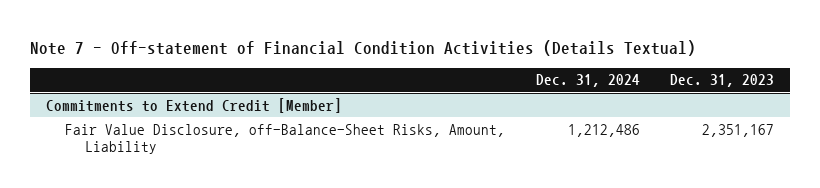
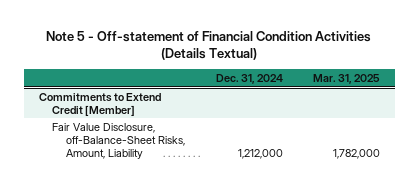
[30,40,697,57] Note 7 - Off-statement of Financial Condition Activities (Details Textual) -> [46,30,372,61] Note 5 - Off-statement of Financial Condition Activities (Details Textual)
[670,74,775,88] Dec. 31, 2023 -> none
none -> [312,73,380,84] Mar. 31, 2025
[567,123,640,137] 1,212,486 -> [237,148,283,159] 1,212,000

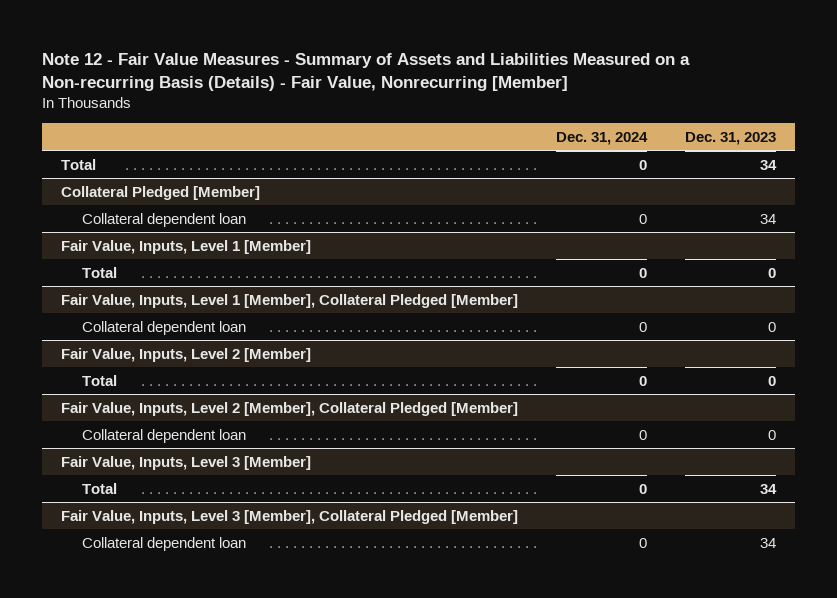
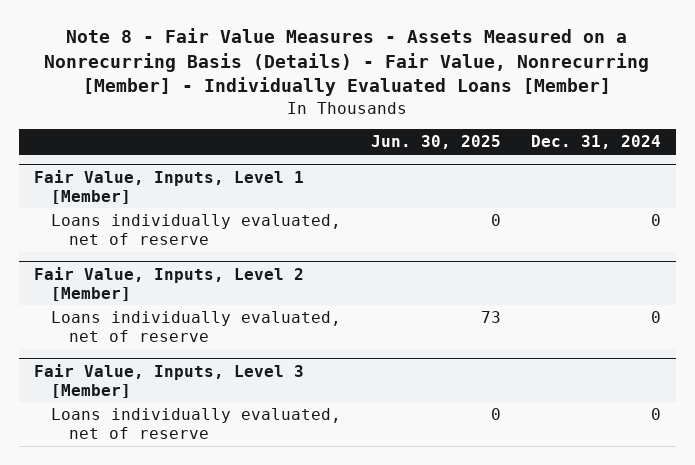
[42,53,691,92] Note 12 - Fair Value Measures - Summary of Assets and Liabilities Measured on a Non-recurring Basis (Details) - Fair Value, Nonrecurring [Member] -> [44,28,650,97] Note 8 - Fair Value Measures - Assets Measured on a Nonrecurring Basis (Details) - Fair Value, Nonrecurring [Member] - Individually Evaluated Loans [Member]
[684,131,776,145] Dec. 31, 2023 -> none
none -> [371,135,502,150] Jun. 30, 2025
[61,158,97,170] Total -> none
[61,185,261,200] Collateral Pledged [Member] -> none
[81,212,246,227] Collateral dependent loan -> none
[61,293,519,308] Fair Value, Inputs, Level 1 [Member], Collateral Pledged [Member] -> none
[81,320,246,335] Collateral dependent loan -> none
[81,266,117,278] Total -> [51,214,342,246] Loans individually evaluated, net of reserve
[61,401,519,416] Fair Value, Inputs, Level 2 [Member], Collateral Pledged [Member] -> none
[81,428,246,443] Collateral dependent loan -> none
[81,374,117,386] Total -> [51,311,342,343] Loans individually evaluated, net of reserve
[61,509,519,524] Fair Value, Inputs, Level 3 [Member], Collateral Pledged [Member] -> none
[81,536,246,551] Collateral dependent loan -> none
[81,482,117,494] Total -> [51,408,342,440] Loans individually evaluated, net of reserve

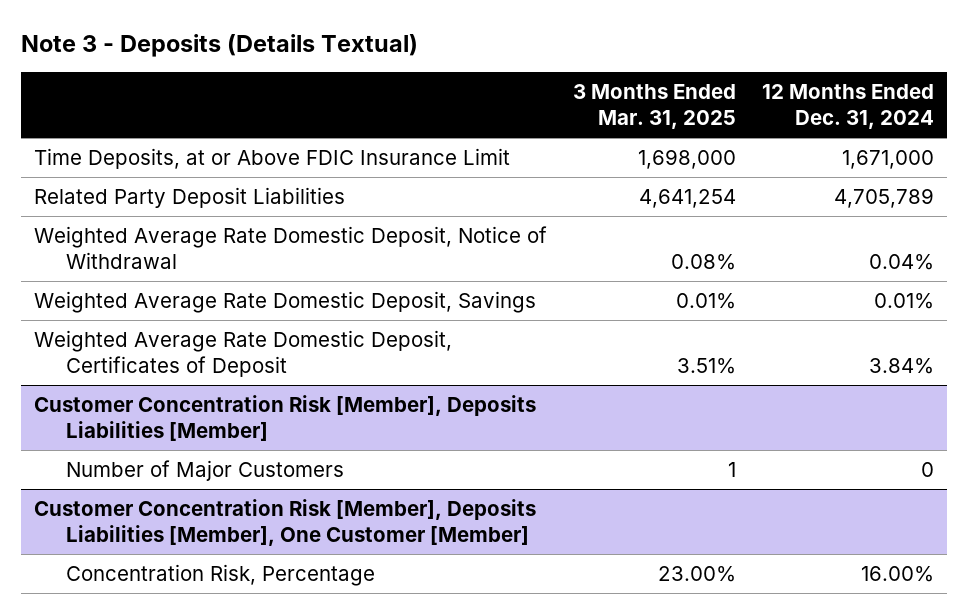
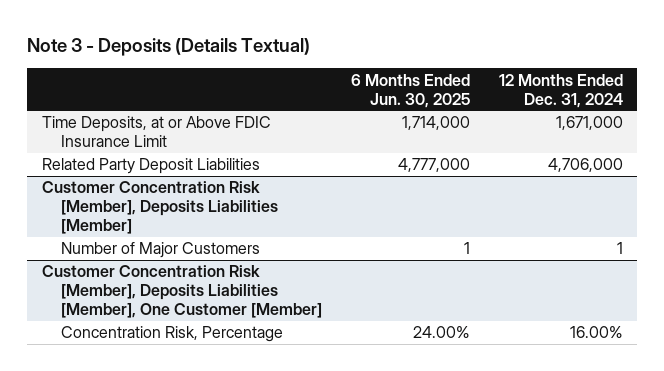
[572,84,736,129] 3 Months Ended Mar. 31, 2025 -> none
none -> [351,73,471,108] 6 Months Ended Jun. 30, 2025
[33,226,547,269] Weighted Average Rate Domestic Deposit, Notice of Withdrawal -> none
[33,291,536,314] Weighted Average Rate Domestic Deposit, Savings -> none
[33,330,452,377] Weighted Average Rate Domestic Deposit, Certificates of Deposit -> none
[833,188,934,209] 4,705,789 -> [547,158,623,173] 4,706,000
[920,462,934,478] 0 -> [616,242,623,255] 1

